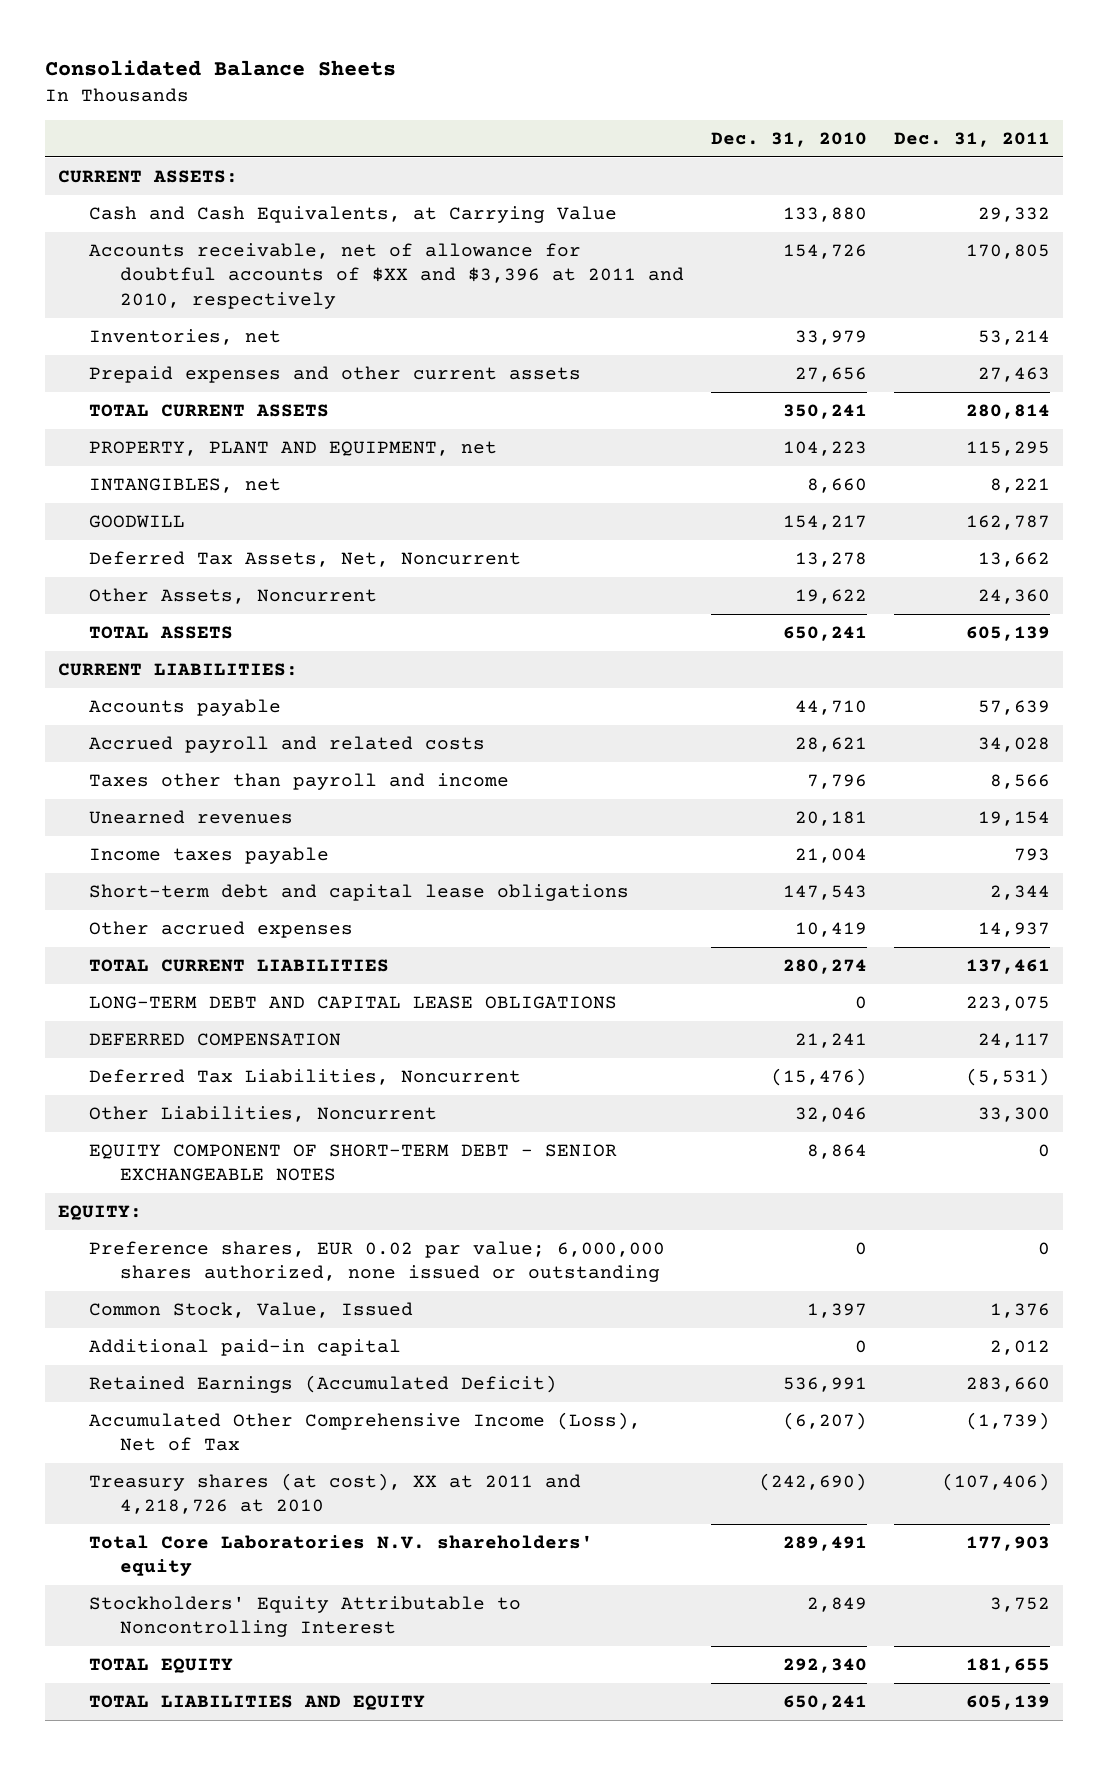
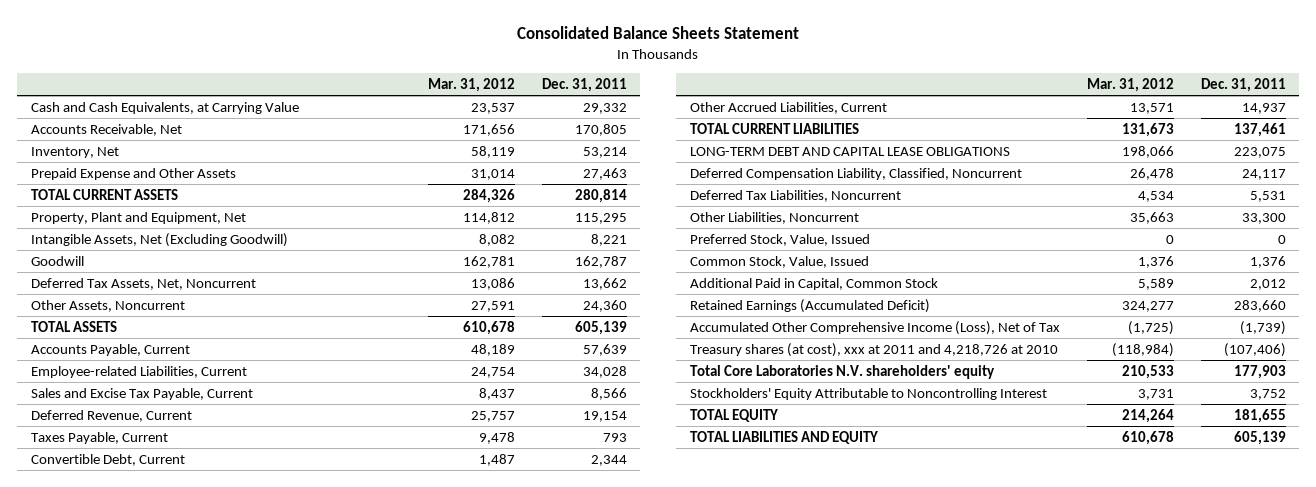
[44,59,396,76] Consolidated Balance Sheets -> [517,26,800,40] Consolidated Balance Sheets Statement
[710,132,867,148] Dec. 31, 2010 -> none
none -> [427,77,515,92] Mar. 31, 2012
[58,169,239,183] CURRENT ASSETS: -> none
[89,242,685,310] Accounts receivable, net of allowance for doubtful accounts of $XX and $3,396 at 2011 and 2010, respectively -> [30,123,182,136] Accounts Receivable, Net
[89,328,282,345] Inventories, net -> [30,146,119,158] Inventory, Net
[89,365,582,383] Prepaid expenses and other current assets -> [30,167,236,180] Prepaid Expense and Other Assets
[89,440,498,456] PROPERTY, PLANT AND EQUIPMENT, net -> [30,211,246,224] Property, Plant and Equipment, Net
[89,477,282,493] INTANGIBLES, net -> [30,232,288,247] Intangible Assets, Net (Excluding Goodwill)
[89,514,186,528] GOODWILL -> [30,255,84,266] Goodwill
[58,662,299,676] CURRENT LIABILITIES: -> none
[89,698,282,716] Accounts payable -> [30,343,190,356] Accounts Payable, Current
[89,735,486,753] Accrued payroll and related costs -> [30,365,247,378] Employee-related Liabilities, Current
[89,772,510,790] Taxes other than payroll and income -> [30,387,253,400] Sales and Excise Tax Payable, Current
[89,809,294,824] Unearned revenues -> [30,409,192,422] Deferred Revenue, Current
[89,846,330,864] Income taxes payable -> [30,431,168,444] Taxes Payable, Current
[89,883,630,901] Short-term debt and capital lease obligations -> [30,453,185,466] Convertible Debt, Current
[89,920,354,938] Other accrued expenses -> [689,101,887,114] Other Accrued Liabilities, Current
[89,1032,342,1046] DEFERRED COMPENSATION -> [689,167,1022,180] Deferred Compensation Liability, Classified, Noncurrent
[965,1067,1050,1086] (5,531) -> [1249,190,1286,202] 5,531
[89,1143,618,1182] EQUITY COMPONENT OF SHORT-TERM DEBT - SENIOR EXCHANGEABLE NOTES -> none
[58,1204,143,1220] EQUITY: -> none
[89,1240,666,1283] Preference shares, EUR 0.02 par value; 6,000,000 shares authorized, none issued or outstanding -> [689,233,870,246] Preferred Stock, Value, Issued
[89,1338,402,1356] Additional paid-in capital -> [689,277,938,290] Additional Paid in Capital, Common Stock
[89,1472,582,1515] Treasury shares (at cost), XX at 2011 and 4,218,726 at 2010 -> [689,342,1058,357] Treasury shares (at cost), xxx at 2011 and 4,218,726 at 2010

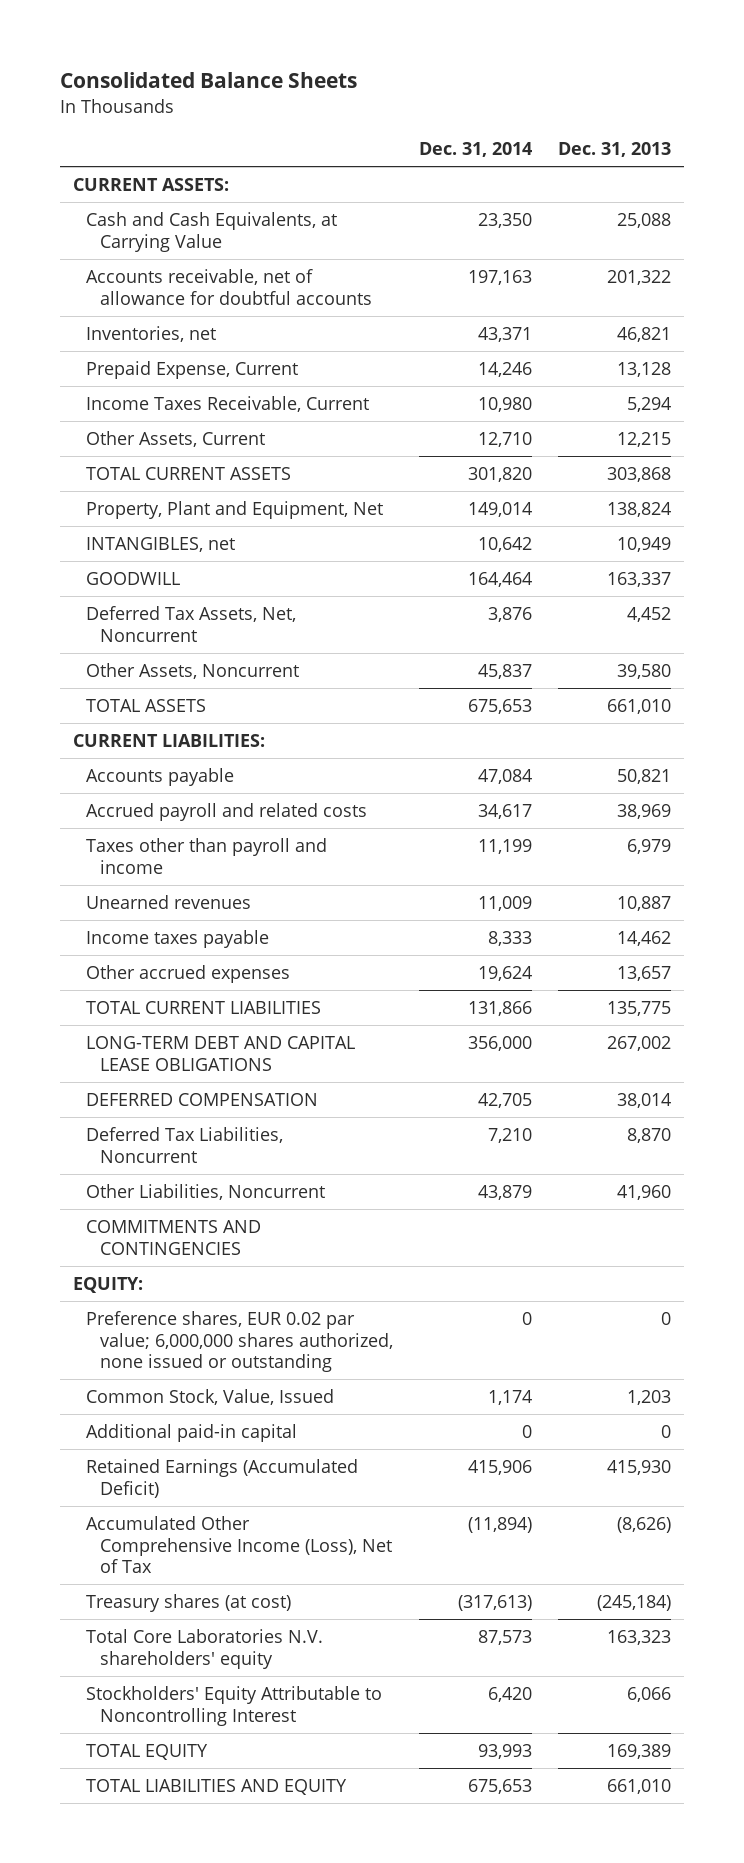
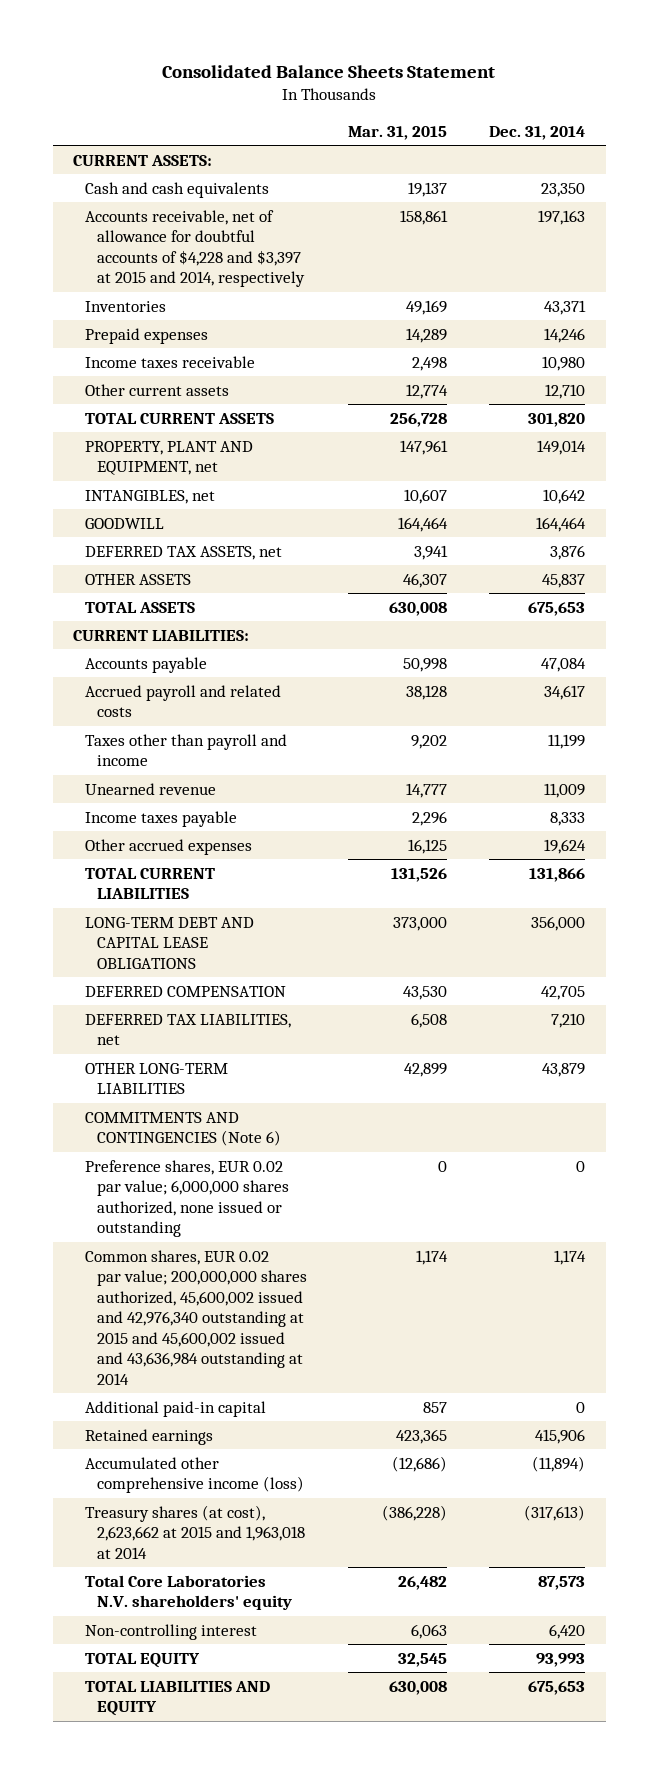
[60,72,358,89] Consolidated Balance Sheets -> [162,65,496,79] Consolidated Balance Sheets Statement
[557,142,671,158] Dec. 31, 2013 -> none
none -> [348,125,448,140] Mar. 31, 2015
[86,211,338,252] Cash and Cash Equivalents, at Carrying Value -> [85,181,270,198] Cash and cash equivalents
[86,268,372,305] Accounts receivable, net of allowance for doubtful accounts -> [85,209,305,288] Accounts receivable, net of allowance for doubtful accounts of $4,228 and $3,397 at 2015 and 2014, respectively
[86,325,217,342] Inventories, net -> [85,300,167,312] Inventories
[86,360,299,379] Prepaid Expense, Current -> [85,327,209,344] Prepaid expenses
[86,395,370,412] Income Taxes Receivable, Current -> [85,355,256,368] Income taxes receivable
[86,430,266,447] Other Assets, Current -> [85,383,230,396] Other current assets
[86,500,384,519] Property, Plant and Equipment, Net -> [85,440,254,476] PROPERTY, PLANT AND EQUIPMENT, net
[86,605,297,642] Deferred Tax Assets, Net, Noncurrent -> [85,545,283,560] DEFERRED TAX ASSETS, net
[86,662,300,679] Other Assets, Noncurrent -> [85,573,192,585] OTHER ASSETS
[86,894,252,909] Unearned revenues -> [85,782,217,795] Unearned revenue
[73,1276,144,1293] EQUITY: -> none
[86,1126,284,1163] Deferred Tax Liabilities, Noncurrent -> [85,1013,292,1046] DEFERRED TAX LIABILITIES, net
[86,1183,326,1200] Other Liabilities, Noncurrent -> [85,1062,229,1095] OTHER LONG-TERM LIABILITIES
[86,1219,262,1255] COMMITMENTS AND CONTINGENCIES -> [85,1111,281,1147] COMMITMENTS AND CONTINGENCIES (Note 6)
[86,1388,335,1405] Common Stock, Value, Issued -> [85,1249,307,1385] Common shares, EUR 0.02 par value; 200,000,000 shares authorized, 45,600,002 issued and 42,976,340 outstanding at 2015 and 45,600,002 issued and 43,636,984 outstanding at 2014
[86,1458,359,1498] Retained Earnings (Accumulated Deficit) -> [85,1428,214,1445] Retained earnings
[86,1515,392,1574] Accumulated Other Comprehensive Income (Loss), Net of Tax -> [85,1456,304,1494] Accumulated other comprehensive income (loss)
[86,1593,292,1612] Treasury shares (at cost) -> [85,1504,305,1559] Treasury shares (at cost), 2,623,662 at 2015 and 1,963,018 at 2014
[86,1685,383,1726] Stockholders' Equity Attributable to Noncontrolling Interest -> [85,1623,258,1640] Non-controlling interest

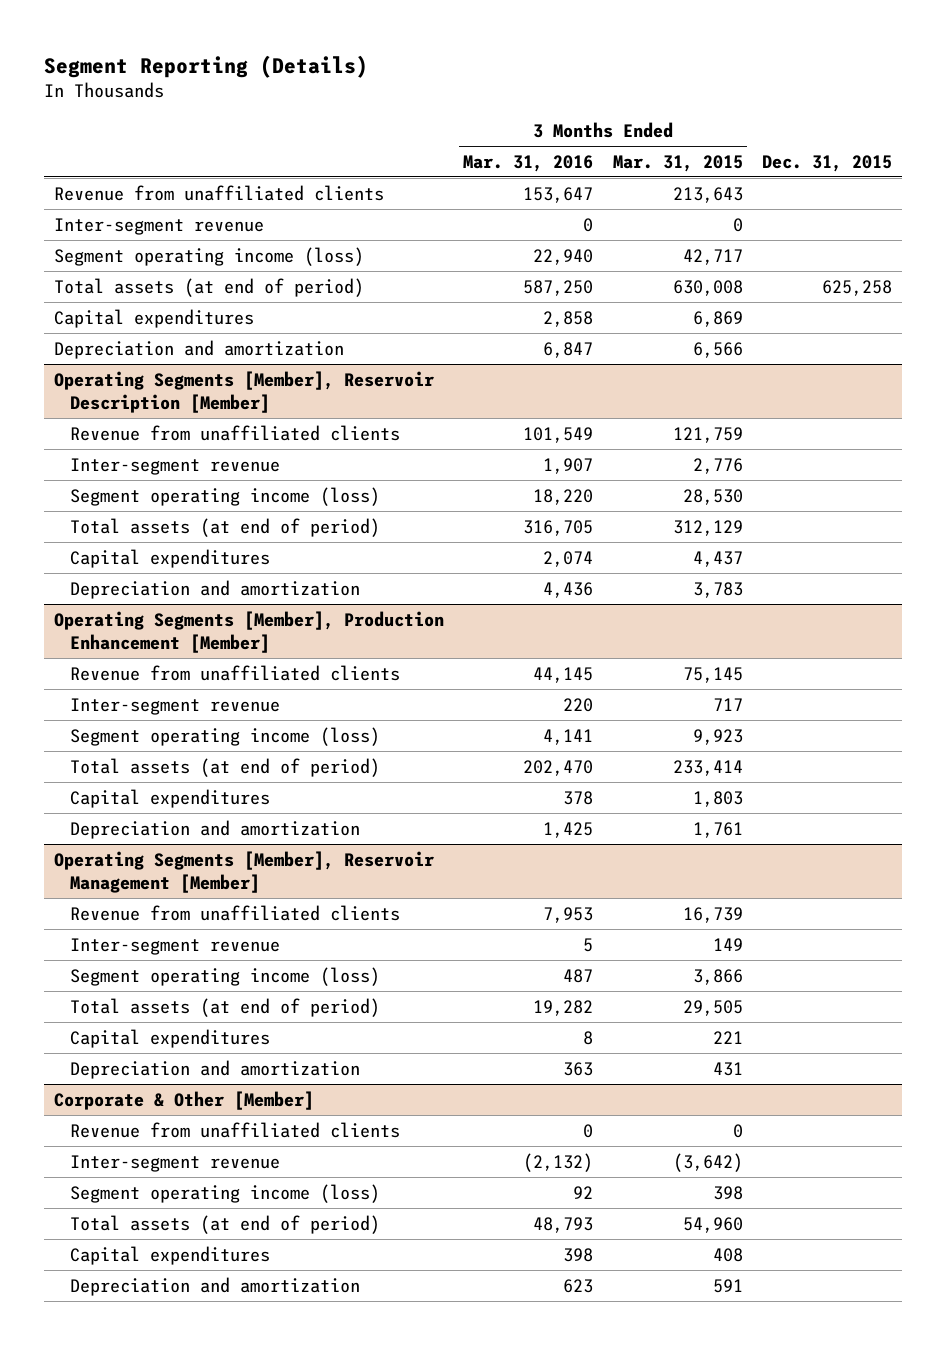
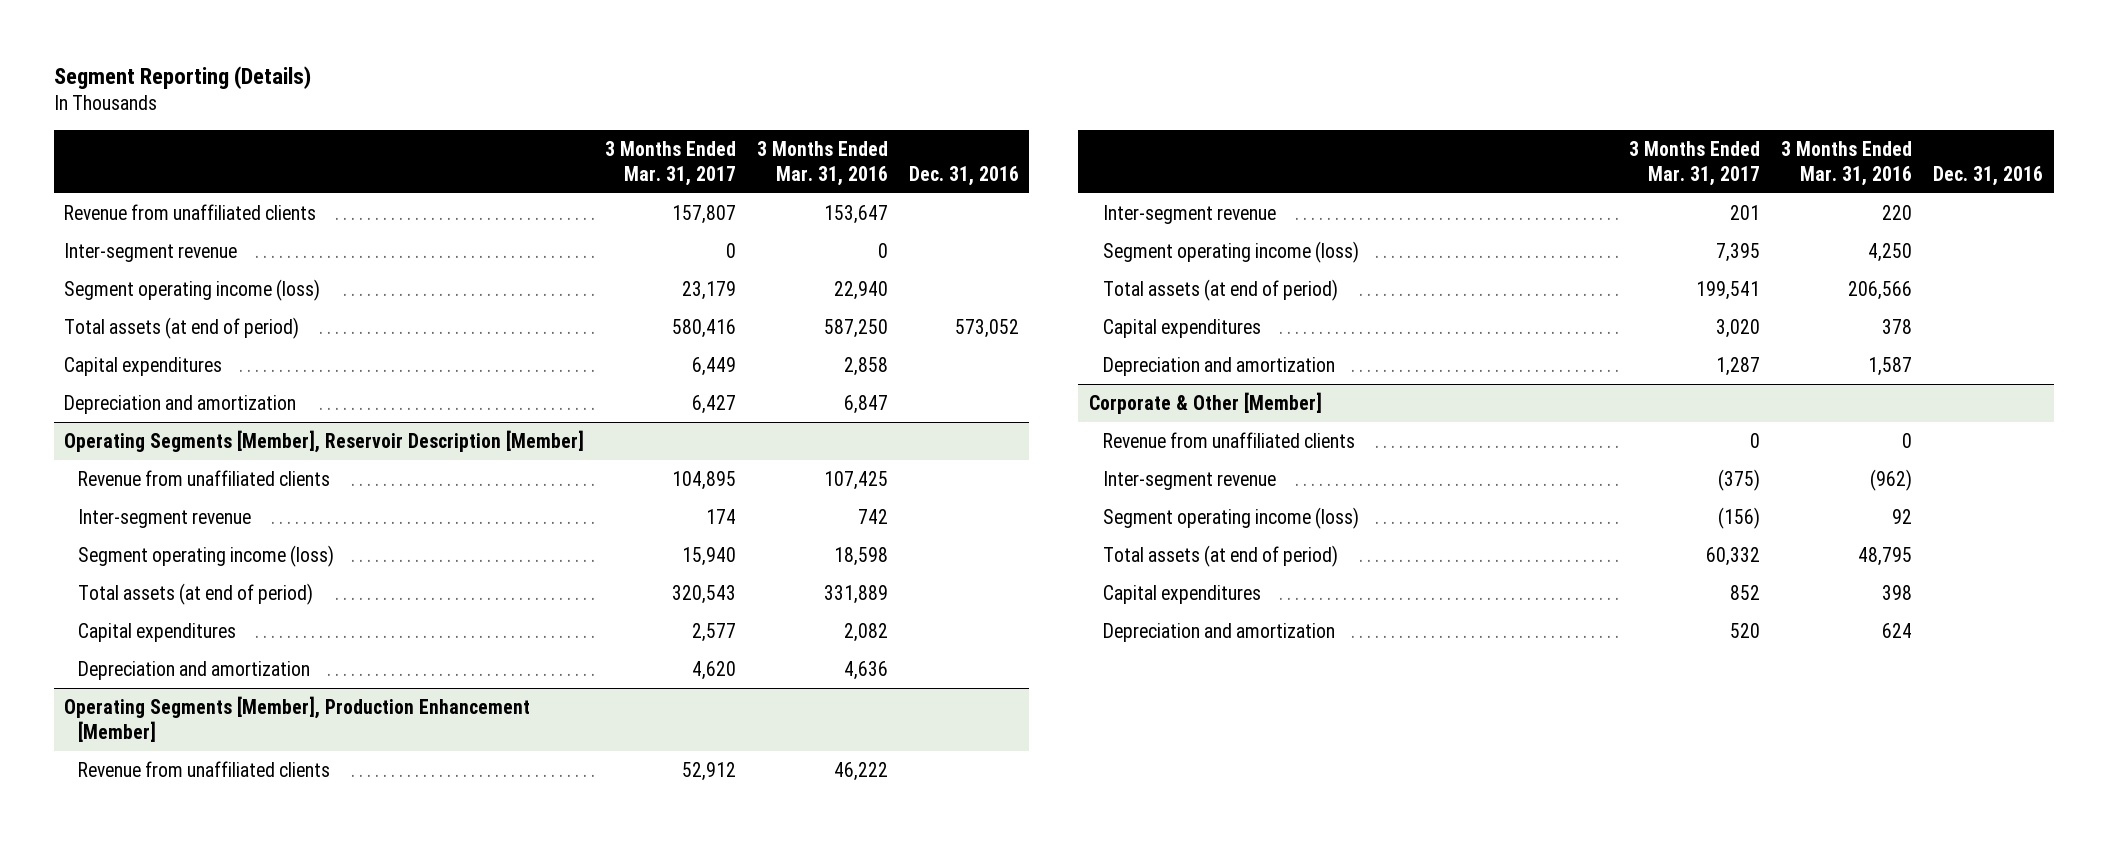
[612,154,743,172] Mar. 31, 2015 -> none
[761,154,892,172] Dec. 31, 2015 -> none
none -> [605,140,737,186] 3 Months Ended Mar. 31, 2017
none -> [908,165,1019,186] Dec. 31, 2016
[523,426,594,443] 101,549 -> [824,470,889,490] 107,425
[543,457,594,474] 1,907 -> [858,508,889,524] 742
[533,488,594,505] 18,220 -> [834,546,889,566] 18,598
[523,519,594,536] 316,705 -> [824,584,889,604] 331,889
[543,550,594,567] 2,074 -> [844,622,889,642] 2,082
[543,581,594,598] 4,436 -> [844,660,889,680] 4,636
[533,666,594,683] 44,145 -> [834,761,889,781] 46,222
[543,728,594,745] 4,141 -> [1868,242,1913,262] 4,250
[523,759,594,776] 202,470 -> [1848,280,1913,300] 206,566
[54,850,435,893] Operating Segments [Member], Reservoir Management [Member] -> none
[70,904,401,921] Revenue from unaffiliated clients -> none
[70,937,281,955] Inter-segment revenue -> none
[70,966,381,986] Segment operating income (loss) -> none
[70,997,381,1017] Total assets (at end of period) -> none
[70,1028,271,1048] Capital expenditures -> none
[70,1059,361,1079] Depreciation and amortization -> none
[543,821,594,838] 1,425 -> [1868,356,1913,376] 1,587
[523,1152,594,1172] (2,132) -> [1870,468,1913,491] (962)
[533,1216,594,1233] 48,793 -> [1858,546,1913,566] 48,795
[563,1278,594,1293] 623 -> [1882,622,1913,638] 624

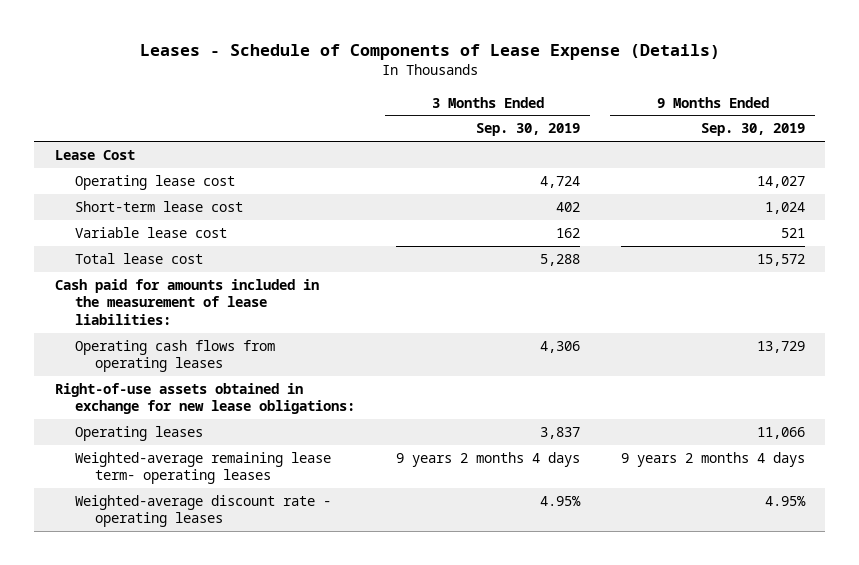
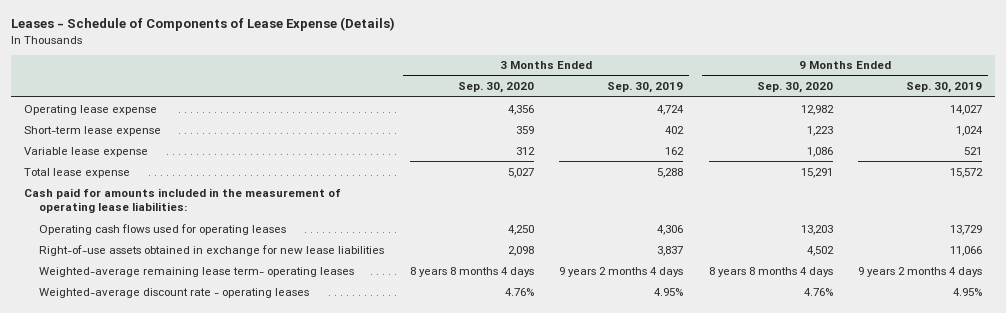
none -> [457,82,534,94] Sep. 30, 2020
none -> [756,82,833,94] Sep. 30, 2020
[54,150,135,161] Lease Cost -> none
[54,383,355,415] Right-of-use assets obtained in exchange for new lease obligations: -> none
[74,175,235,191] Operating lease cost -> [23,104,157,115] Operating lease expense
[74,201,243,213] Short-term lease cost -> [23,125,161,136] Short-term lease expense
[74,227,227,239] Variable lease cost -> [23,146,148,157] Variable lease expense
[74,253,203,265] Total lease cost -> [23,167,130,178] Total lease expense
[54,279,319,325] Cash paid for amounts included in the measurement of lease liabilities: -> [23,187,341,214] Cash paid for amounts included in the measurement of operating lease liabilities:
[74,340,275,373] Operating cash flows from operating leases -> [39,223,287,235] Operating cash flows used for operating leases
[74,426,203,442] Operating leases -> [39,244,385,256] Right-of-use assets obtained in exchange for new lease liabilities

